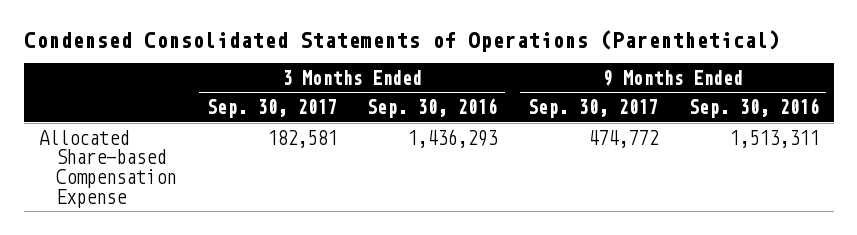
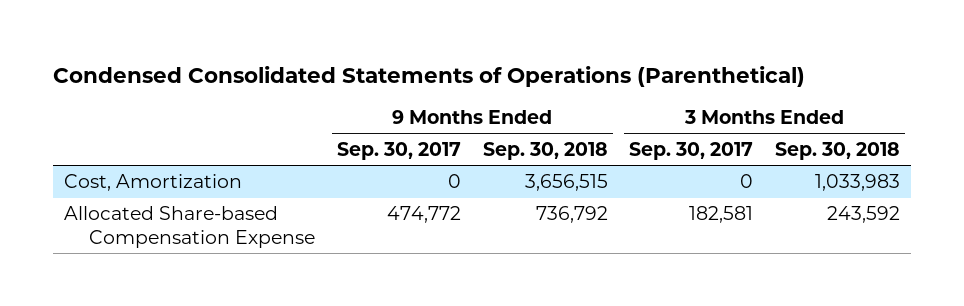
[367,98,498,119] Sep. 30, 2016 -> none
[688,98,819,119] Sep. 30, 2016 -> none
none -> [482,141,608,160] Sep. 30, 2018
none -> [774,141,900,160] Sep. 30, 2018
none -> [64,174,243,192] Cost, Amortization

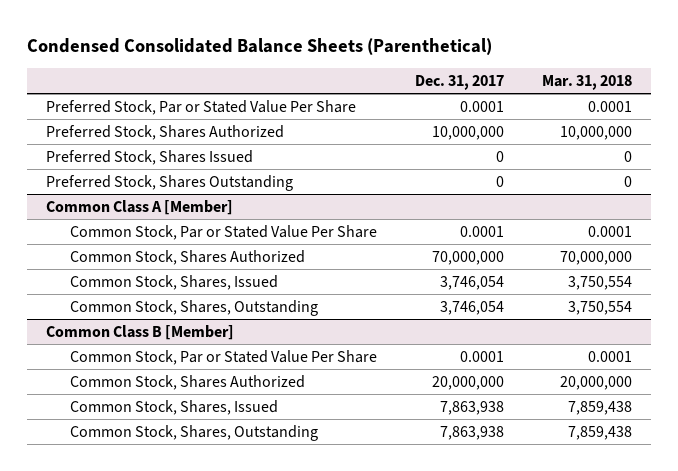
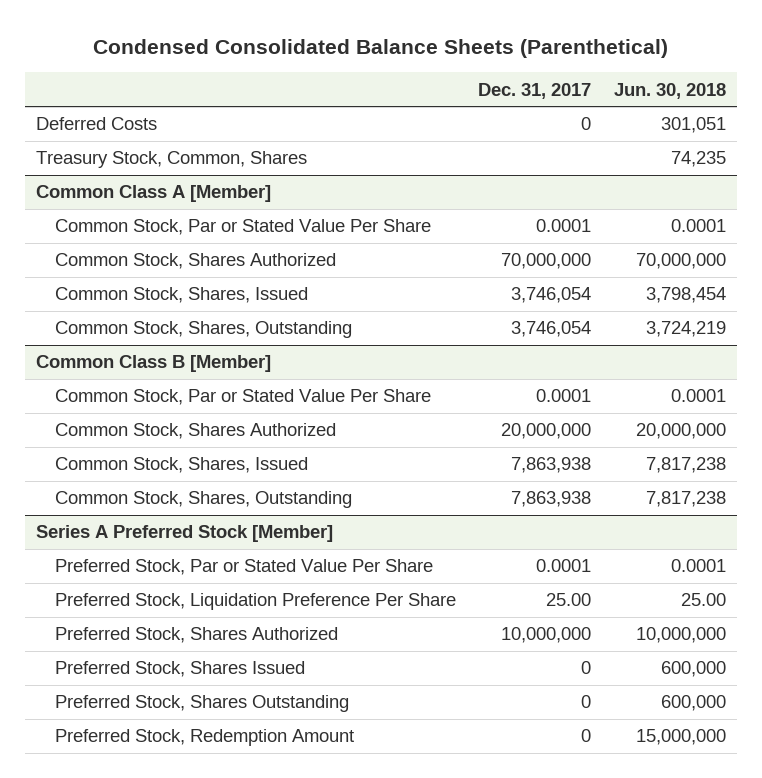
[541,75,632,91] Mar. 31, 2018 -> none
none -> [613,82,726,99] Jun. 30, 2018
[46,99,357,115] Preferred Stock, Par or Stated Value Per Share -> none
[46,124,285,140] Preferred Stock, Shares Authorized -> none
[46,149,254,165] Preferred Stock, Shares Issued -> none
[46,174,294,191] Preferred Stock, Shares Outstanding -> none
none -> [36,117,158,131] Deferred Costs
none -> [36,151,308,169] Treasury Stock, Common, Shares
none -> [36,525,334,543] Series A Preferred Stock [Member]
none -> [55,559,434,576] Preferred Stock, Par or Stated Value Per Share
none -> [55,593,457,611] Preferred Stock, Liquidation Preference Per Share
none -> [55,627,339,644] Preferred Stock, Shares Authorized
none -> [55,661,306,678] Preferred Stock, Shares Issued
none -> [55,695,350,713] Preferred Stock, Shares Outstanding
none -> [55,729,355,747] Preferred Stock, Redemption Amount

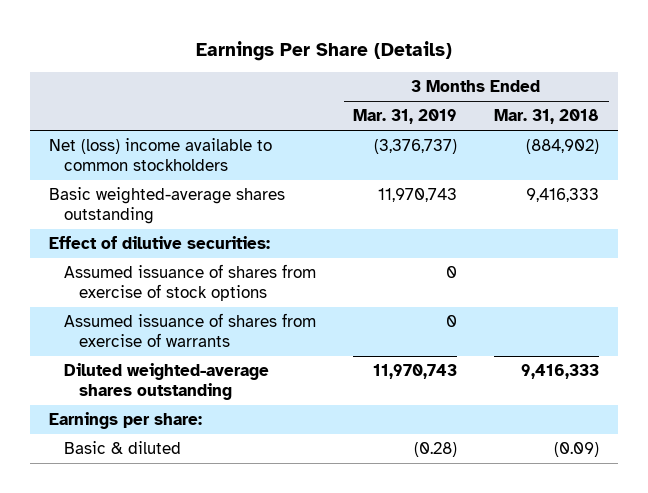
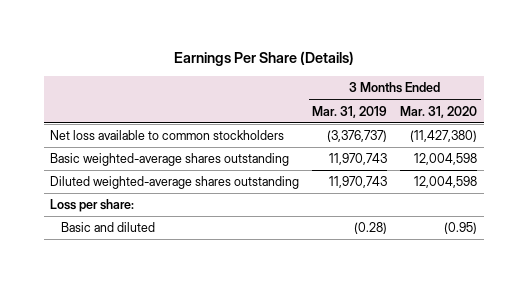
[494,109,600,125] Mar. 31, 2018 -> none
none -> [400,105,478,118] Mar. 31, 2020
[48,138,272,171] Net (loss) income available to common stockholders -> [50,130,285,141] Net loss available to common stockholders
[48,236,270,250] Effect of dilutive securities: -> none
[63,264,316,301] Assumed issuance of shares from exercise of stock options -> none
[63,313,316,347] Assumed issuance of shares from exercise of warrants -> none
[48,412,202,430] Earnings per share: -> [50,199,135,213] Loss per share:
[63,441,181,455] Basic & diluted -> [61,222,156,233] Basic and diluted

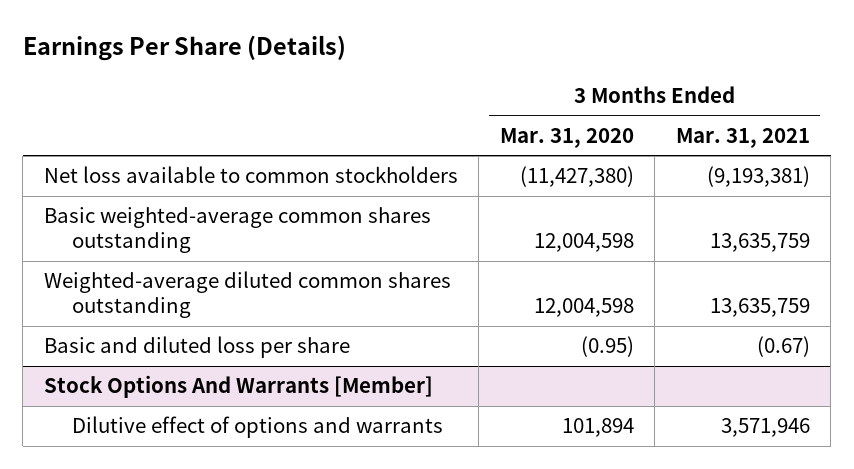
[312,105,388,118] Mar. 31, 2019 -> none
none -> [675,127,810,148] Mar. 31, 2021
[50,199,135,213] Loss per share: -> none
[50,153,290,167] Basic weighted-average shares outstanding -> [43,207,431,254] Basic weighted-average common shares outstanding
[50,176,300,190] Diluted weighted-average shares outstanding -> [43,271,451,319] Weighted-average diluted common shares outstanding
[61,222,156,233] Basic and diluted -> [43,336,350,359] Basic and diluted loss per share
none -> [43,375,433,399] Stock Options And Warrants [Member]
none -> [71,416,443,439] Dilutive effect of options and warrants

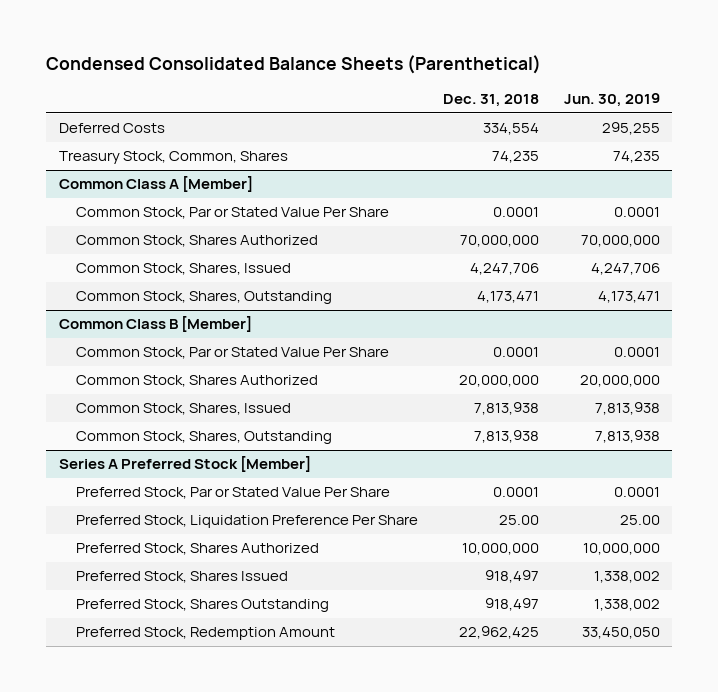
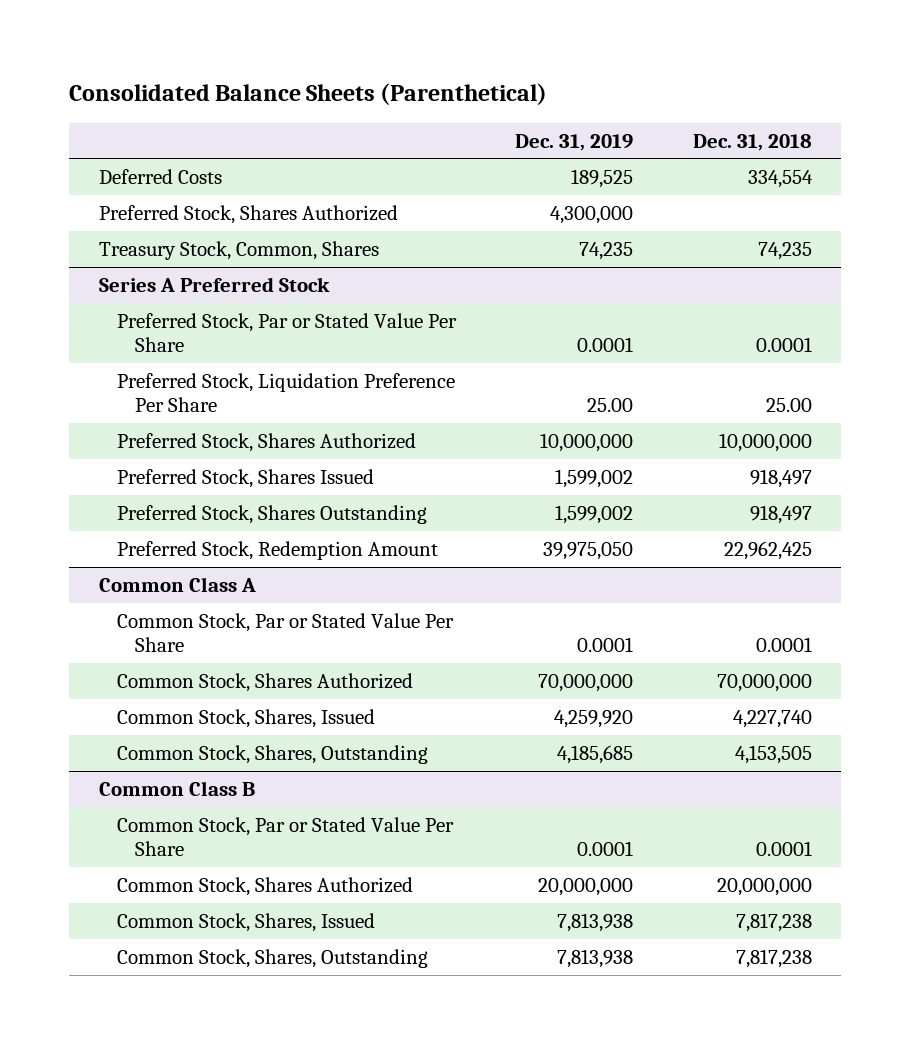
[46,54,542,74] Condensed Consolidated Balance Sheets (Parenthetical) -> [68,83,547,106] Consolidated Balance Sheets (Parenthetical)
[563,93,660,108] Jun. 30, 2019 -> none
none -> [515,133,634,151] Dec. 31, 2019
none -> [98,205,398,225] Preferred Stock, Shares Authorized
[58,176,253,193] Common Class A [Member] -> none
[75,207,389,220] Common Stock, Par or Stated Value Per Share -> none
[75,235,318,248] Common Stock, Shares Authorized -> none
[75,263,291,276] Common Stock, Shares, Issued -> none
[75,291,332,305] Common Stock, Shares, Outstanding -> none
[58,316,252,333] Common Class B [Member] -> none
[75,347,389,360] Common Stock, Par or Stated Value Per Share -> none
[75,375,318,388] Common Stock, Shares Authorized -> none
[75,403,291,416] Common Stock, Shares, Issued -> none
[75,431,332,445] Common Stock, Shares, Outstanding -> none
[58,456,311,473] Series A Preferred Stock [Member] -> [98,277,330,293] Series A Preferred Stock
none -> [98,577,256,593] Common Class A
none -> [116,613,454,653] Common Stock, Par or Stated Value Per Share
none -> [116,673,413,693] Common Stock, Shares Authorized
none -> [116,709,375,729] Common Stock, Shares, Issued
none -> [116,745,428,765] Common Stock, Shares, Outstanding
none -> [98,781,255,797] Common Class B
none -> [116,817,454,857] Common Stock, Par or Stated Value Per Share
none -> [116,877,413,897] Common Stock, Shares Authorized
none -> [116,913,375,933] Common Stock, Shares, Issued
none -> [116,949,428,969] Common Stock, Shares, Outstanding

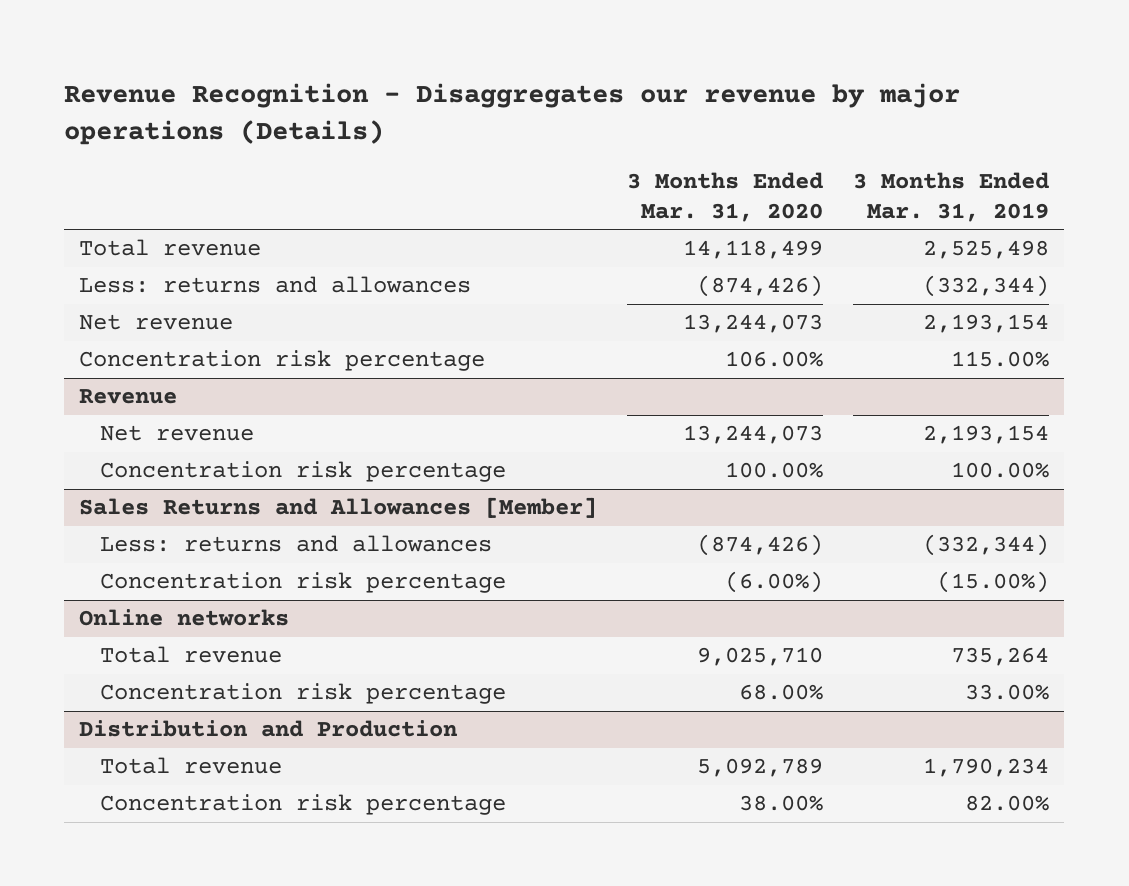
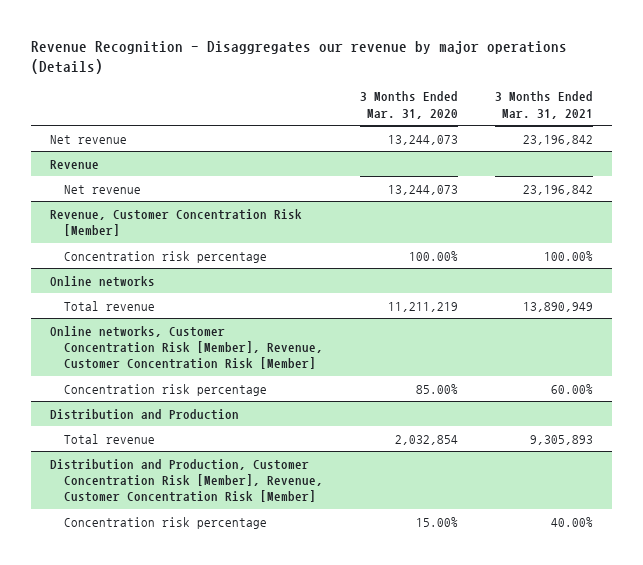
[853,171,1050,222] 3 Months Ended Mar. 31, 2019 -> none
none -> [495,91,594,119] 3 Months Ended Mar. 31, 2021
[79,239,262,257] Total revenue -> none
[79,276,472,294] Less: returns and allowances -> none
[79,350,486,372] Concentration risk percentage -> none
none -> [49,208,302,237] Revenue, Customer Concentration Risk [Member]
[79,497,598,519] Sales Returns and Allowances [Member] -> none
[99,535,492,553] Less: returns and allowances -> none
[99,572,506,594] Concentration risk percentage -> none
[697,647,824,667] 9,025,710 -> [388,301,459,312] 11,211,219
none -> [49,325,324,370] Online networks, Customer Concentration Risk [Member], Revenue, Customer Concentration Risk [Member]
[739,684,824,701] 68.00% -> [416,383,459,394] 85.00%
[697,758,824,778] 5,092,789 -> [395,434,459,445] 2,032,854
none -> [49,458,324,503] Distribution and Production, Customer Concentration Risk [Member], Revenue, Customer Concentration Risk [Member]
[739,795,824,812] 38.00% -> [416,516,459,527] 15.00%

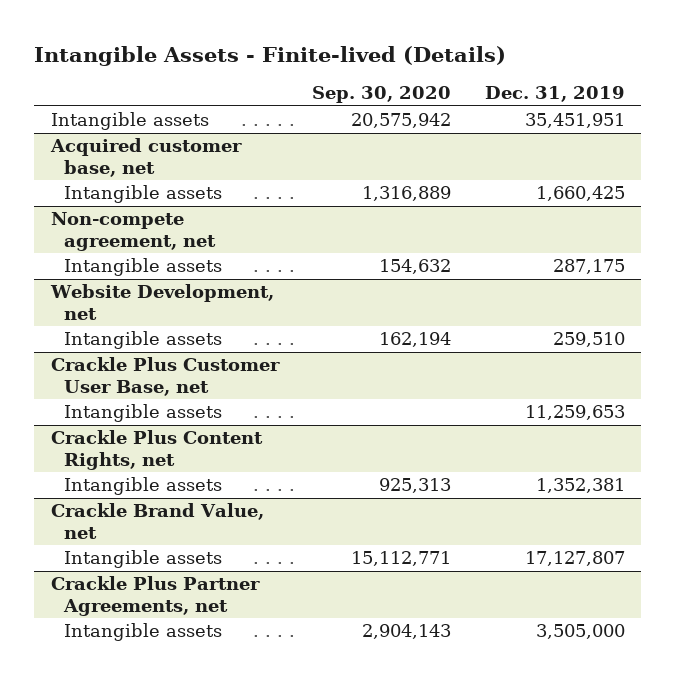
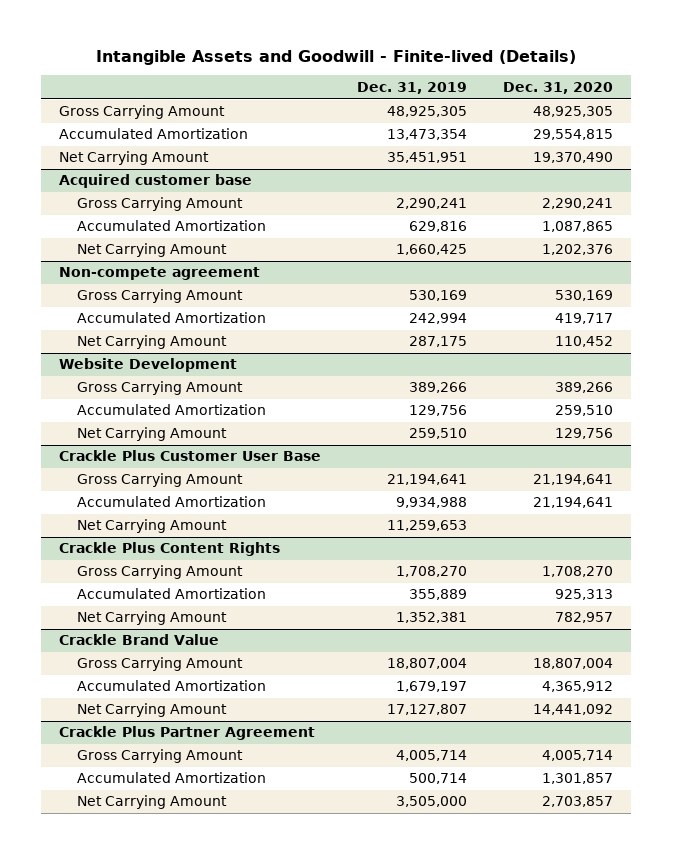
[34,45,507,66] Intangible Assets - Finite-lived (Details) -> [96,50,577,66] Intangible Assets and Goodwill - Finite-lived (Details)
[312,86,452,104] Sep. 30, 2020 -> none
none -> [503,81,614,94] Dec. 31, 2020
none -> [59,105,226,120] Gross Carrying Amount
none -> [59,128,249,140] Accumulated Amortization
[50,112,209,131] Intangible assets -> [59,151,210,166] Net Carrying Amount
[49,138,242,177] Acquired customer base, net -> [59,174,253,189] Acquired customer base
none -> [77,197,244,212] Gross Carrying Amount
none -> [77,220,267,232] Accumulated Amortization
[63,185,222,204] Intangible assets -> [77,243,228,258] Net Carrying Amount
[50,212,216,251] Non-compete agreement, net -> [59,267,261,281] Non-compete agreement
none -> [77,289,244,304] Gross Carrying Amount
none -> [77,312,267,324] Accumulated Amortization
[63,258,222,277] Intangible assets -> [77,335,228,350] Net Carrying Amount
[49,284,274,320] Website Development, net -> [59,358,238,373] Website Development
none -> [77,381,244,396] Gross Carrying Amount
none -> [77,404,267,416] Accumulated Amortization
[63,331,222,350] Intangible assets -> [77,427,228,442] Net Carrying Amount
[50,357,280,396] Crackle Plus Customer User Base, net -> [59,450,322,462] Crackle Plus Customer User Base
none -> [77,473,244,488] Gross Carrying Amount
none -> [77,496,267,508] Accumulated Amortization
[63,404,222,423] Intangible assets -> [77,519,228,534] Net Carrying Amount
[50,430,263,470] Crackle Plus Content Rights, net -> [59,542,281,557] Crackle Plus Content Rights
none -> [77,565,244,580] Gross Carrying Amount
none -> [77,588,267,600] Accumulated Amortization
[63,477,222,496] Intangible assets -> [77,611,228,626] Net Carrying Amount
[50,503,264,539] Crackle Brand Value, net -> [59,634,220,646] Crackle Brand Value
none -> [77,657,244,672] Gross Carrying Amount
none -> [77,680,267,692] Accumulated Amortization
[63,550,222,569] Intangible assets -> [77,703,228,718] Net Carrying Amount
[50,576,260,616] Crackle Plus Partner Agreements, net -> [59,726,316,741] Crackle Plus Partner Agreement
none -> [77,749,244,764] Gross Carrying Amount
none -> [77,772,267,784] Accumulated Amortization
[63,623,222,642] Intangible assets -> [77,795,228,810] Net Carrying Amount

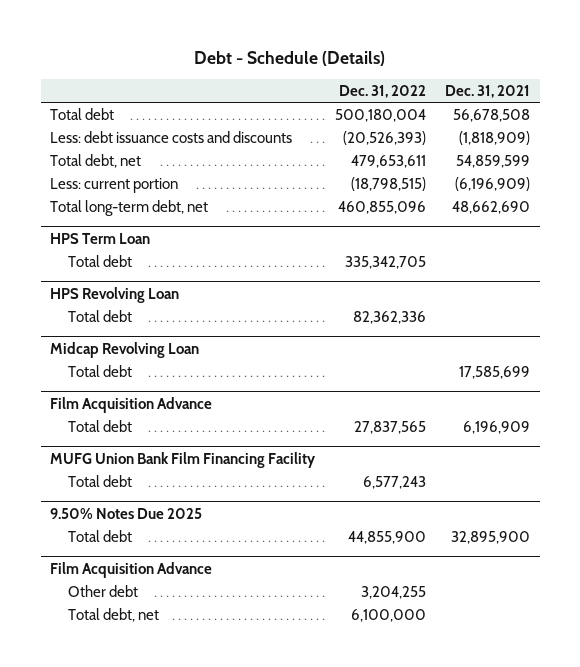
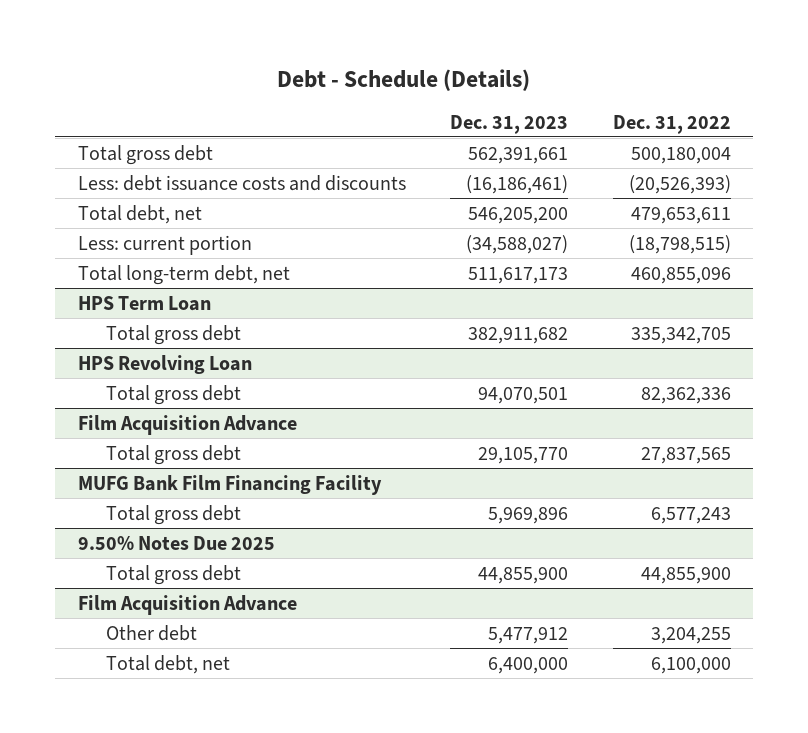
[445,84,531,98] Dec. 31, 2021 -> none
none -> [450,114,569,134] Dec. 31, 2023
[50,107,115,120] Total debt -> [77,144,213,165] Total gross debt
[68,254,133,267] Total debt -> [106,324,242,345] Total gross debt
[50,341,200,358] Midcap Revolving Loan -> none
[68,364,133,377] Total debt -> none
[68,309,133,322] Total debt -> [106,384,242,405] Total gross debt
[68,419,133,432] Total debt -> [106,444,242,465] Total gross debt
[50,451,317,468] MUFG Union Bank Film Financing Facility -> [77,474,382,495] MUFG Bank Film Financing Facility
[68,474,133,487] Total debt -> [106,504,242,525] Total gross debt
[68,529,133,542] Total debt -> [106,564,242,585] Total gross debt

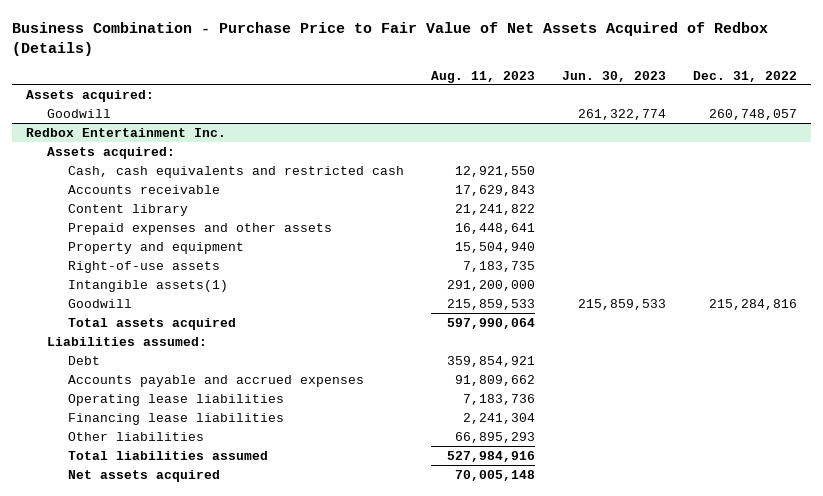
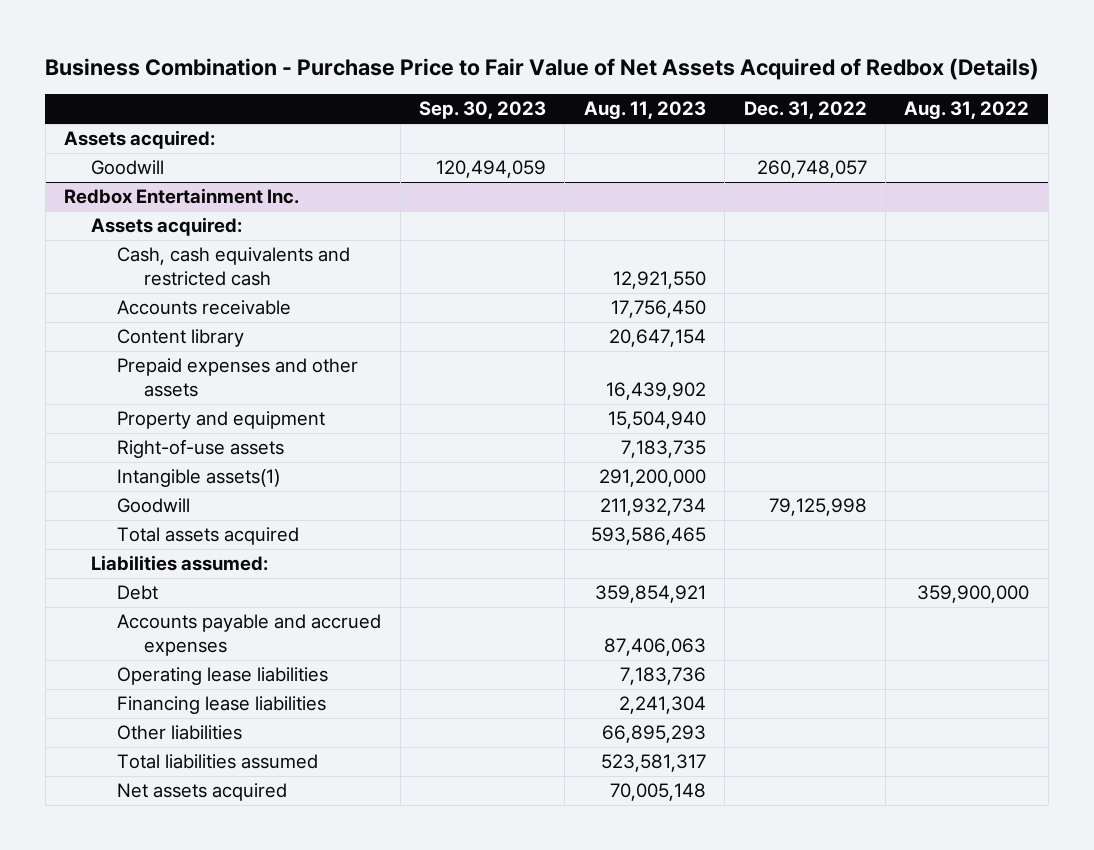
[562,70,667,82] Jun. 30, 2023 -> none
none -> [418,101,546,120] Sep. 30, 2023
none -> [904,101,1030,120] Aug. 31, 2022
[454,184,535,196] 17,629,843 -> [610,300,706,319] 17,756,450
[454,203,535,215] 21,241,822 -> [608,329,706,348] 20,647,154
[454,222,535,234] 16,448,641 -> [605,382,706,401] 16,439,902
[446,298,535,310] 215,859,533 -> [599,498,706,517] 211,932,734
[709,298,798,310] 215,284,816 -> [768,498,867,517] 79,125,998
[446,317,535,329] 597,990,064 -> [590,527,706,546] 593,586,465
[454,374,535,386] 91,809,662 -> [603,638,706,657] 87,406,063
[446,450,535,462] 527,984,916 -> [600,754,706,773] 523,581,317

